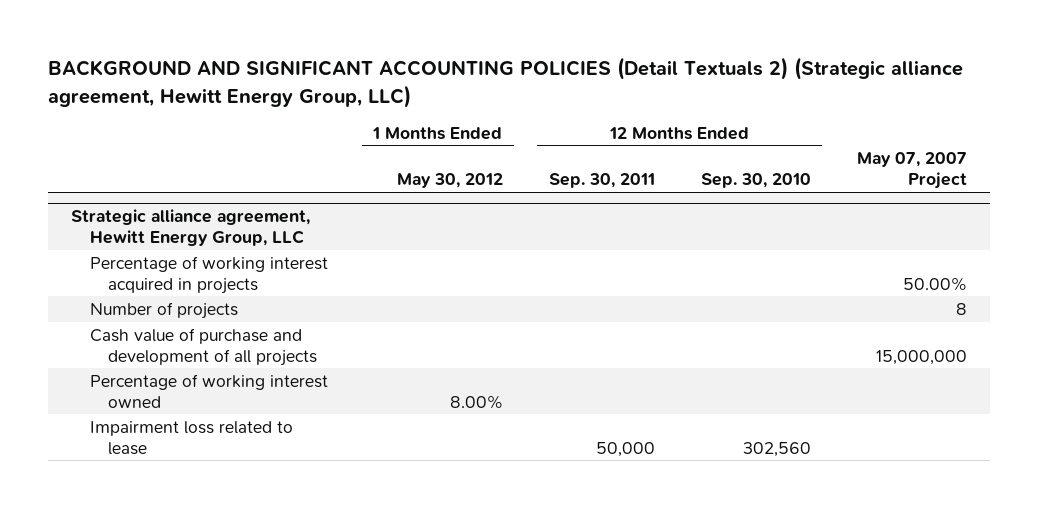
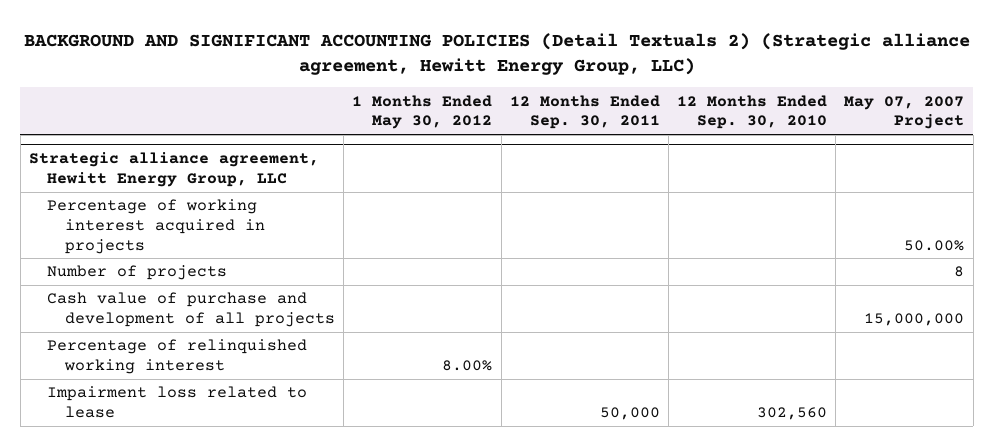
[89,373,328,408] Percentage of working interest owned -> [47,339,308,374] Percentage of relinquished working interest

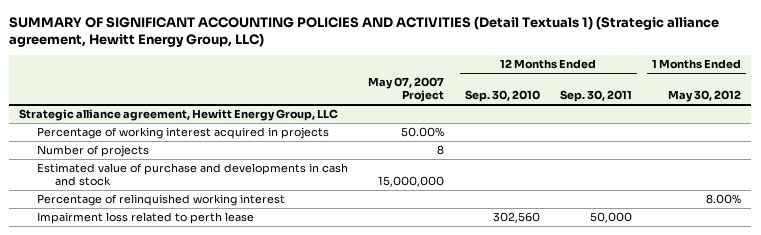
[23,32,970,76] BACKGROUND AND SIGNIFICANT ACCOUNTING POLICIES (Detail Textuals 2) (Strategic alliance agreement, Hewitt Energy Group, LLC) -> [9,15,720,47] SUMMARY OF SIGNIFICANT ACCOUNTING POLICIES AND ACTIVITIES (Detail Textuals 1) (Strategic alliance agreement, Hewitt Energy Group, LLC)
[47,292,336,327] Cash value of purchase and development of all projects -> [37,163,349,187] Estimated value of purchase and developments in cash and stock
[47,386,308,418] Impairment loss related to lease -> [37,212,255,225] Impairment loss related to perth lease

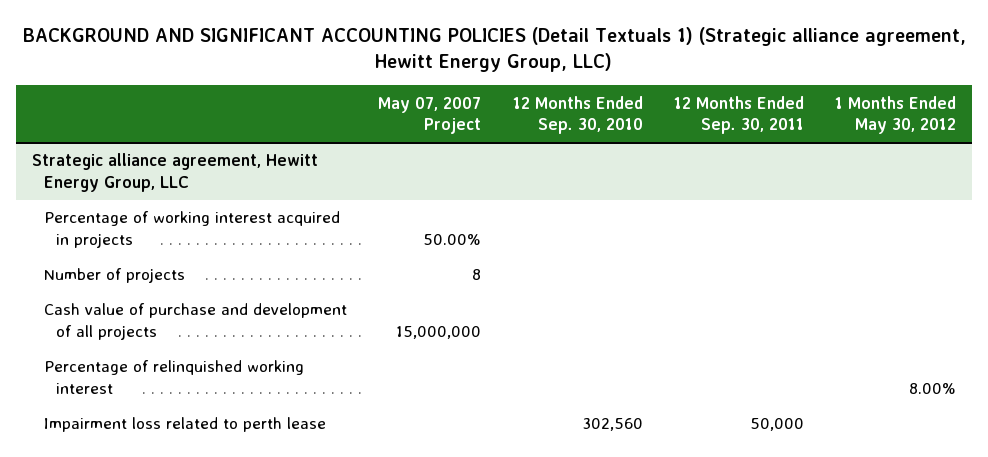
[9,15,720,47] SUMMARY OF SIGNIFICANT ACCOUNTING POLICIES AND ACTIVITIES (Detail Textuals 1) (Strategic alliance agreement, Hewitt Energy Group, LLC) -> [22,27,966,73] BACKGROUND AND SIGNIFICANT ACCOUNTING POLICIES (Detail Textuals 1) (Strategic alliance agreement, Hewitt Energy Group, LLC)
[37,163,349,187] Estimated value of purchase and developments in cash and stock -> [43,303,347,340] Cash value of purchase and development of all projects

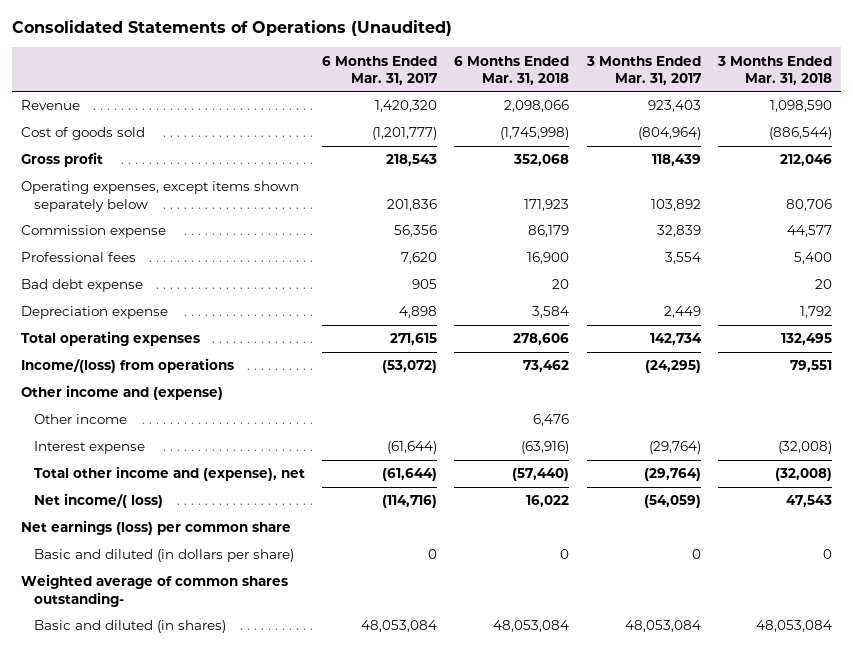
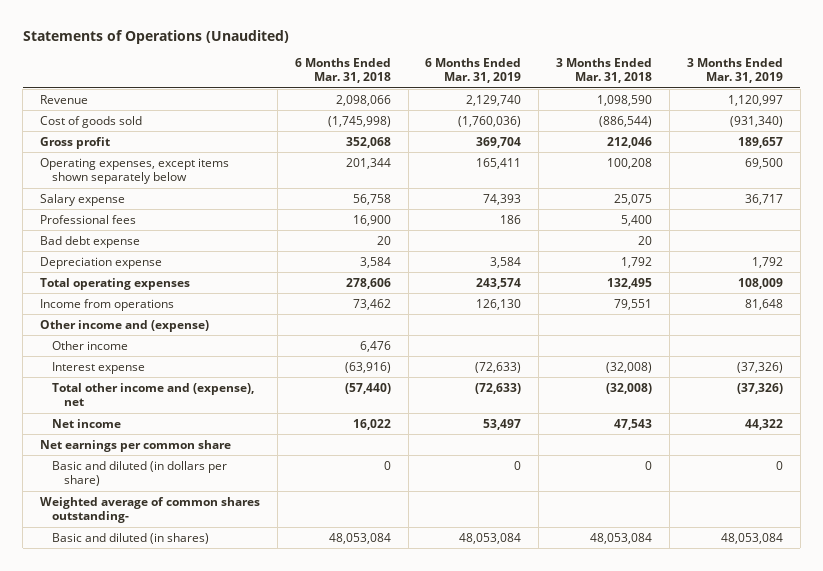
[12,20,453,37] Consolidated Statements of Operations (Unaudited) -> [22,29,289,44] Statements of Operations (Unaudited)
[322,55,438,85] 6 Months Ended Mar. 31, 2017 -> none
[585,55,701,85] 3 Months Ended Mar. 31, 2017 -> none
none -> [425,58,522,84] 6 Months Ended Mar. 31, 2019
none -> [686,58,783,84] 3 Months Ended Mar. 31, 2019
[20,225,166,239] Commission expense -> none
[524,198,570,211] 171,923 -> [345,157,391,169] 201,344
[786,198,833,211] 80,706 -> [607,157,653,169] 100,208
none -> [40,193,126,206] Salary expense
[20,358,234,374] Income/(loss) from operations -> [40,298,175,311] Income from operations
[33,493,163,509] Net income/( loss) -> [52,418,122,428] Net income
[20,520,291,536] Net earnings (loss) per common share -> [40,439,232,452] Net earnings per common share

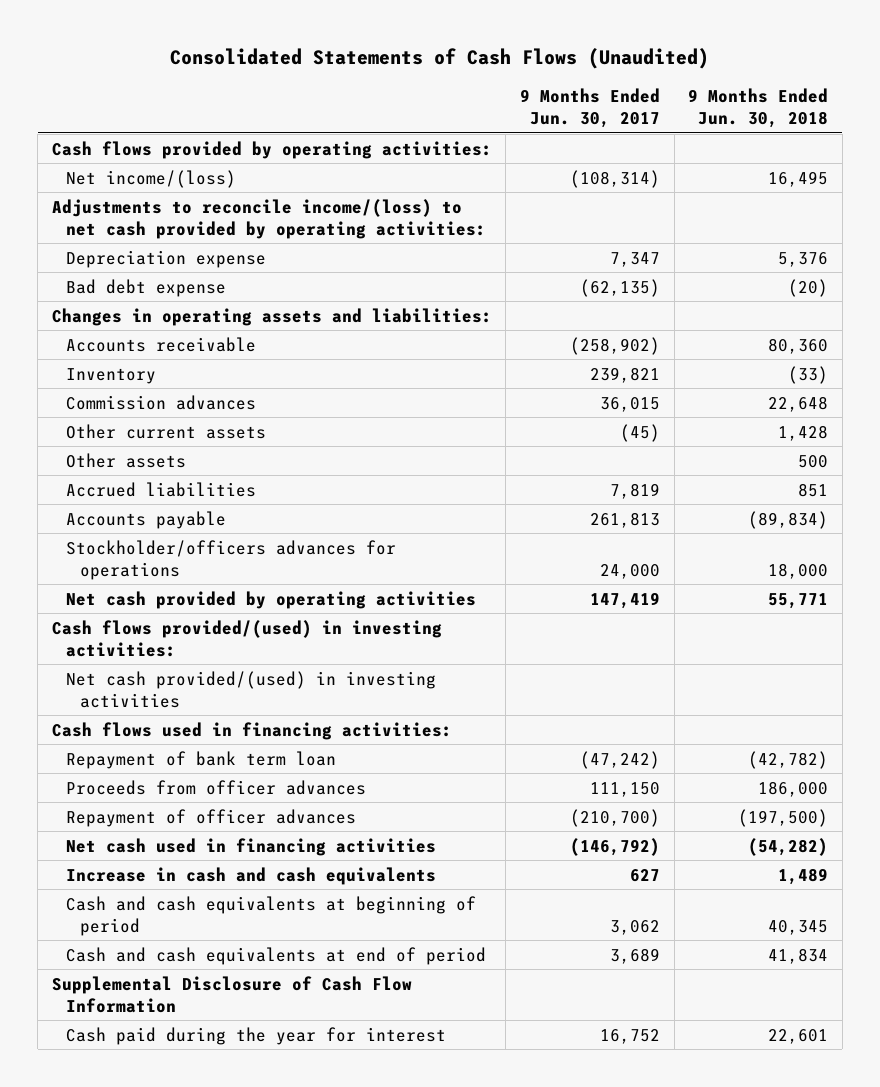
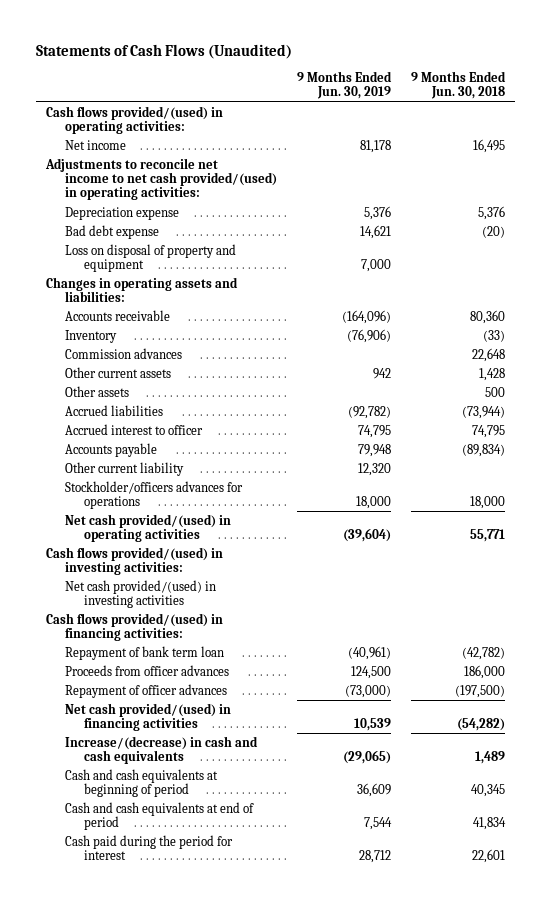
[170,48,710,70] Consolidated Statements of Cash Flows (Unaudited) -> [36,43,293,59] Statements of Cash Flows (Unaudited)
[520,88,661,129] 9 Months Ended Jun. 30, 2017 -> none
none -> [296,70,392,100] 9 Months Ended Jun. 30, 2019
[51,140,492,159] Cash flows provided by operating activities: -> [46,105,224,135] Cash flows provided/(used) in operating activities:
[66,169,237,188] Net income/(loss) -> [65,139,127,150] Net income
[51,198,487,239] Adjustments to reconcile income/(loss) to net cash provided by operating activities: -> [45,157,278,201] Adjustments to reconcile net income to net cash provided/(used) in operating activities:
none -> [65,243,237,273] Loss on disposal of property and equipment
[798,482,829,497] 851 -> [461,405,505,419] (73,944)
none -> [65,423,204,435] Accrued interest to officer
none -> [65,461,185,476] Other current liability
[66,590,477,609] Net cash provided by operating activities -> [65,513,232,543] Net cash provided/(used) in operating activities
[51,721,452,740] Cash flows used in financing activities: -> [46,612,224,642] Cash flows provided/(used) in financing activities:
[66,837,437,856] Net cash used in financing activities -> [65,702,232,732] Net cash provided/(used) in financing activities
[66,866,437,885] Increase in cash and cash equivalents -> [65,735,259,765] Increase/(decrease) in cash and cash equivalents
[51,975,412,1013] Supplemental Disclosure of Cash Flow Information -> none
[66,1026,447,1045] Cash paid during the year for interest -> [65,834,234,861] Cash paid during the period for interest

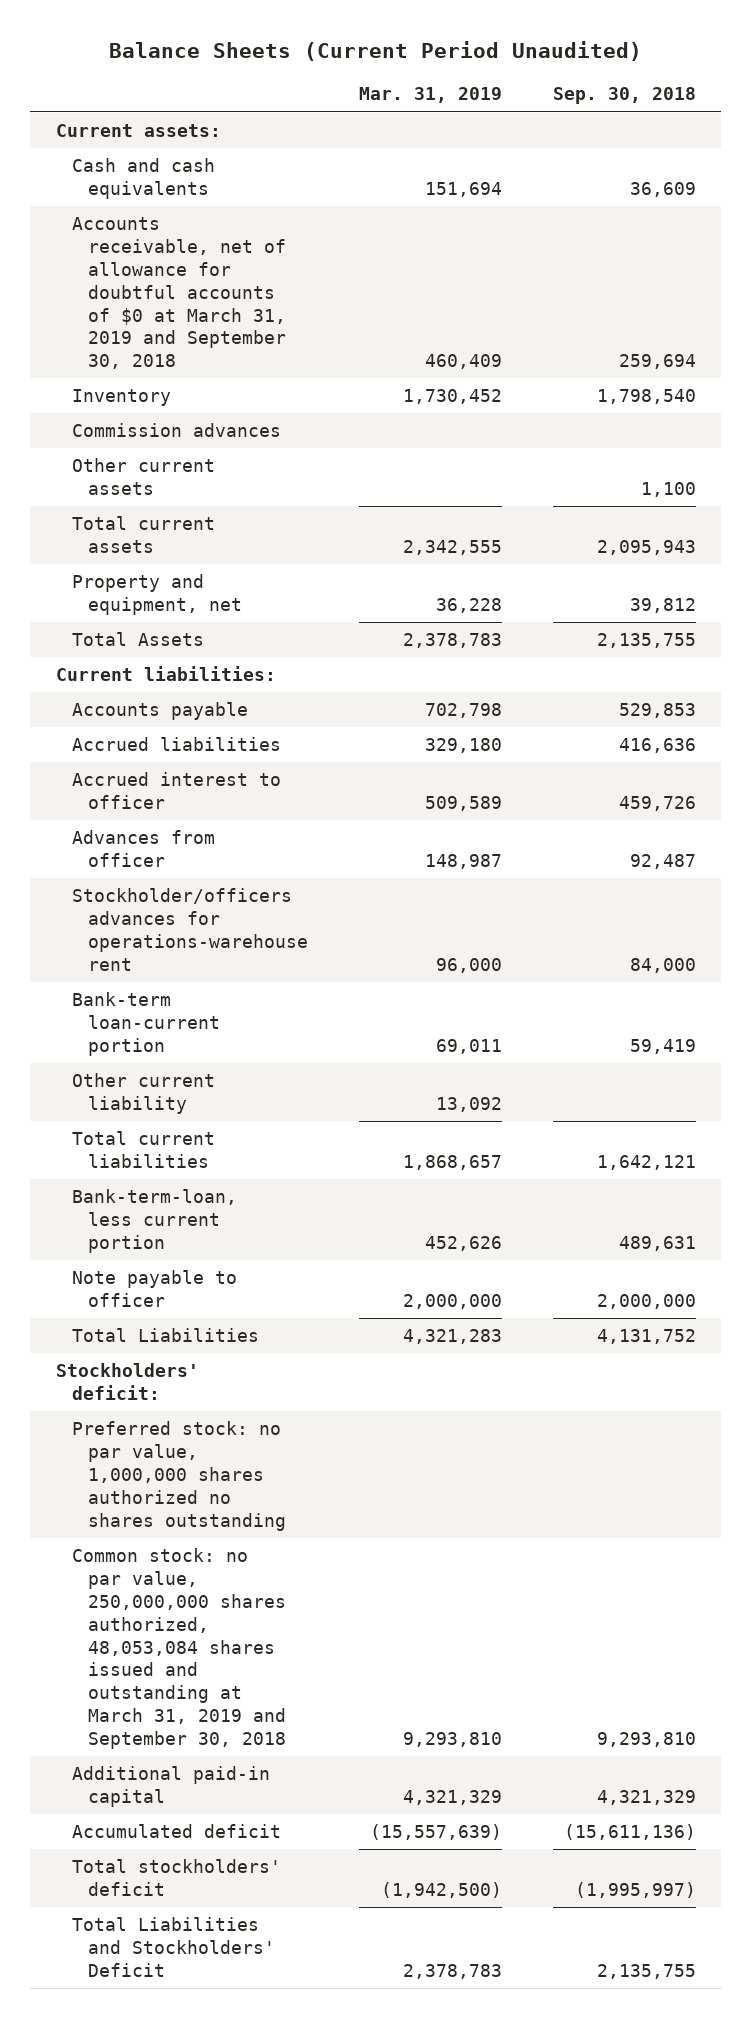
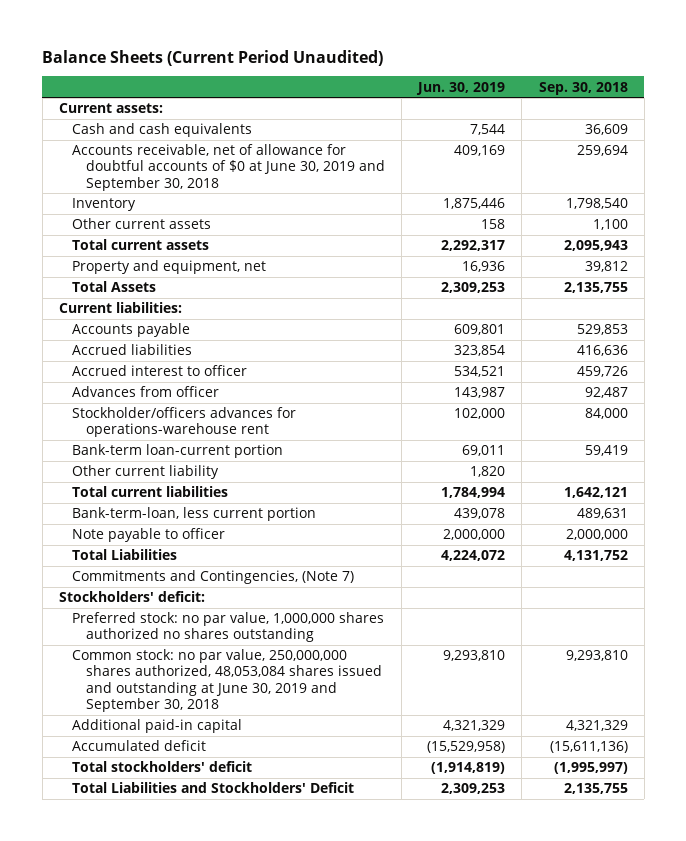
[358,87,502,104] Mar. 31, 2019 -> none
none -> [416,81,506,95] Jun. 30, 2019
[71,217,286,370] Accounts receivable, net of allowance for doubtful accounts of $0 at March 31, 2019 and September 30, 2018 -> [72,144,386,191] Accounts receivable, net of allowance for doubtful accounts of $0 at June 30, 2019 and September 30, 2018
[71,423,281,438] Commission advances -> none
none -> [72,570,355,585] Commitments and Contingencies, (Note 7)
[71,1548,286,1749] Common stock: no par value, 250,000,000 shares authorized, 48,053,084 shares issued and outstanding at March 31, 2019 and September 30, 2018 -> [72,649,383,712] Common stock: no par value, 250,000,000 shares authorized, 48,053,084 shares issued and outstanding at June 30, 2019 and September 30, 2018

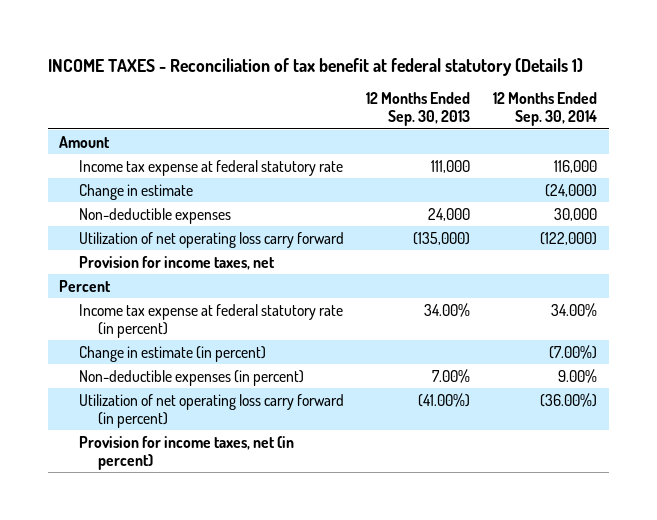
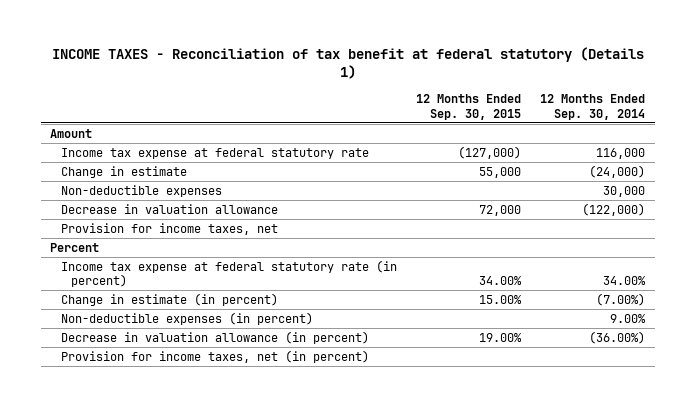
[366,92,471,127] 12 Months Ended Sep. 30, 2013 -> none
none -> [415,93,521,120] 12 Months Ended Sep. 30, 2015
[78,231,344,248] Utilization of net operating loss carry forward -> [60,203,278,214] Decrease in valuation allowance
[78,393,344,428] Utilization of net operating loss carry forward (in percent) -> none
none -> [60,330,369,344] Decrease in valuation allowance (in percent)

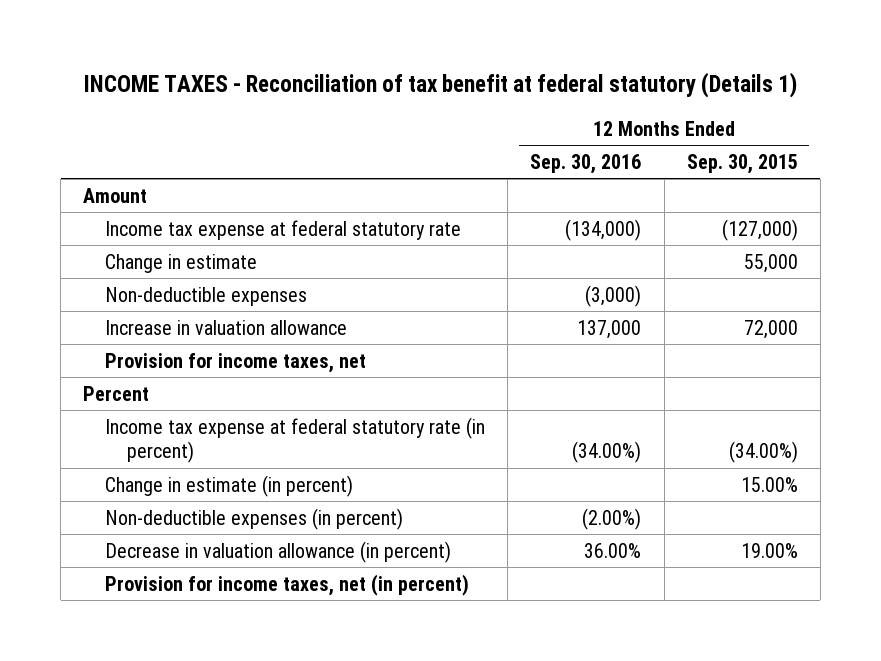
[540,93,646,120] 12 Months Ended Sep. 30, 2014 -> none
none -> [530,154,642,175] Sep. 30, 2016
[60,203,278,214] Decrease in valuation allowance -> [105,319,348,335] Increase in valuation allowance
[478,276,522,286] 34.00% -> [728,441,798,464] (34.00%)

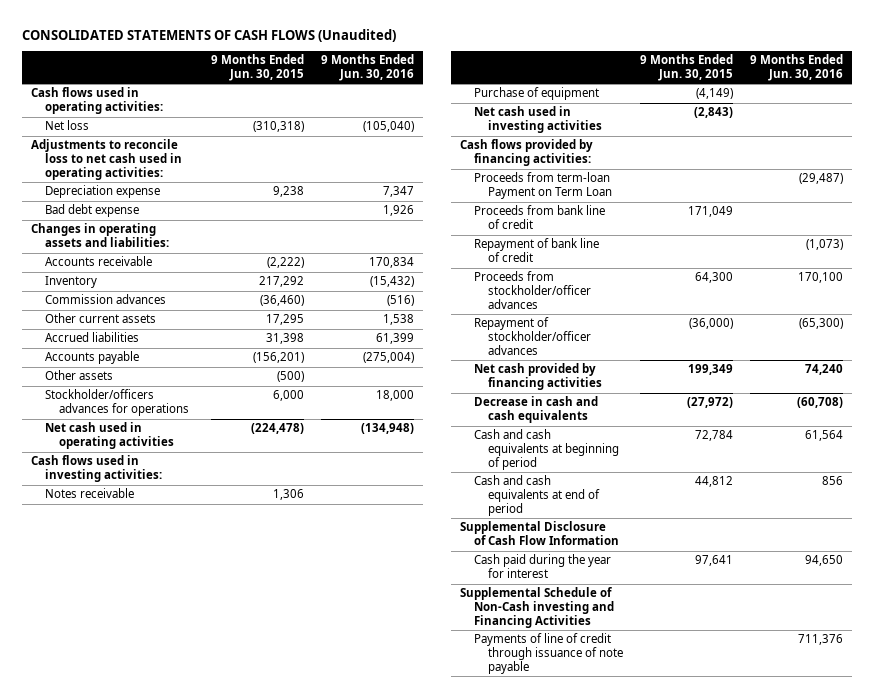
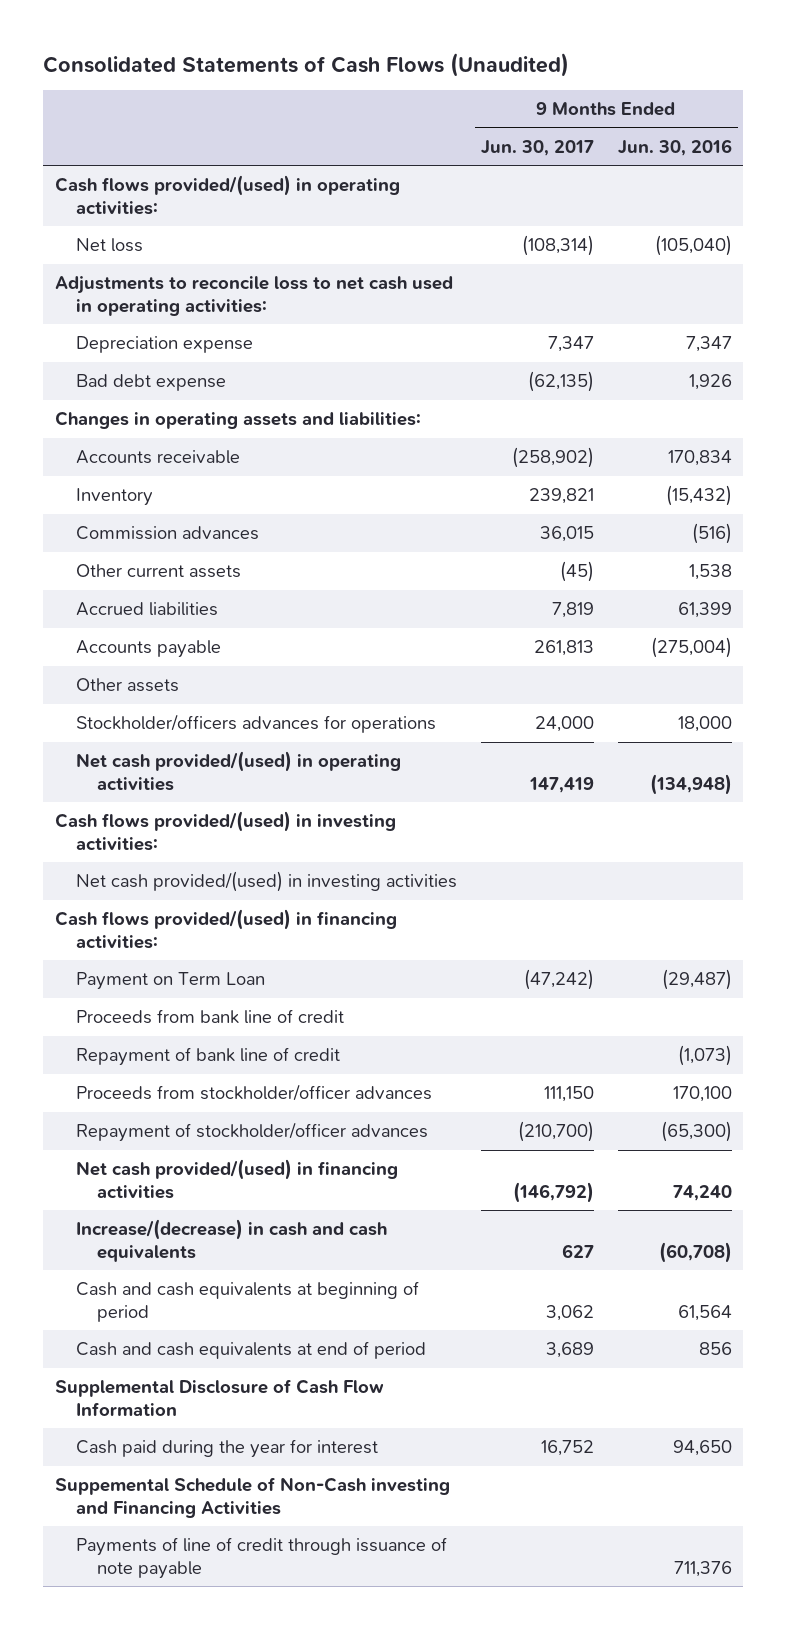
[22,28,397,42] CONSOLIDATED STATEMENTS OF CASH FLOWS (Unaudited) -> [42,52,569,77] Consolidated Statements of Cash Flows (Unaudited)
[210,54,304,82] 9 Months Ended Jun. 30, 2015 -> none
none -> [480,139,594,156] Jun. 30, 2017
[30,87,163,115] Cash flows used in operating activities: -> [54,175,400,215] Cash flows provided/(used) in operating activities:
[44,488,134,499] Notes receivable -> none
[473,87,599,101] Purchase of equipment -> none
[44,422,174,450] Net cash used in operating activities -> [76,751,402,791] Net cash provided/(used) in operating activities
[30,455,162,483] Cash flows used in investing activities: -> [54,811,396,851] Cash flows provided/(used) in investing activities:
[473,106,602,134] Net cash used in investing activities -> [76,871,458,893] Net cash provided/(used) in investing activities
[459,139,593,167] Cash flows provided by financing activities: -> [54,909,397,949] Cash flows provided/(used) in financing activities:
[473,172,612,200] Proceeds from term-loan Payment on Term Loan -> [76,972,266,991] Payment on Term Loan
[473,363,602,391] Net cash provided by financing activities -> [76,1159,399,1199] Net cash provided/(used) in financing activities
[473,396,598,424] Decrease in cash and cash equivalents -> [76,1219,388,1262] Increase/(decrease) in cash and cash equivalents
[459,587,614,629] Supplemental Schedule of Non-Cash investing and Financing Activities -> [54,1477,450,1518] Suppemental Schedule of Non-Cash investing and Financing Activities

